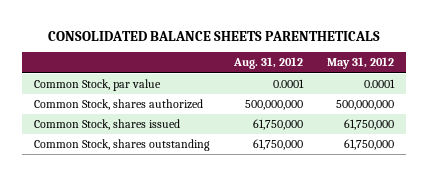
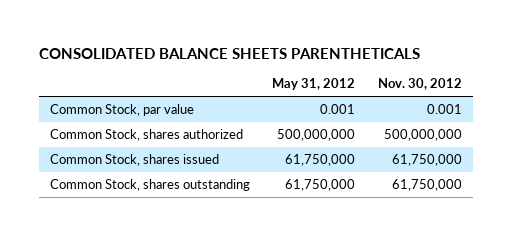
[233,57,304,70] Aug. 31, 2012 -> none
none -> [377,78,462,91] Nov. 30, 2012
[363,79,395,89] 0.0001 -> [320,103,356,114] 0.001

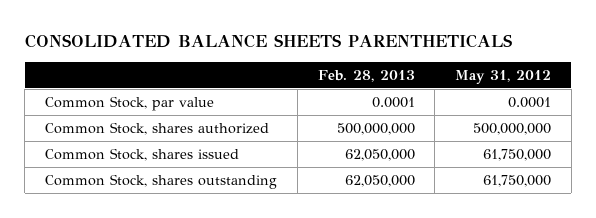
[377,78,462,91] Nov. 30, 2012 -> none
none -> [317,69,415,82] Feb. 28, 2013
[320,103,356,114] 0.001 -> [508,96,552,108] 0.0001

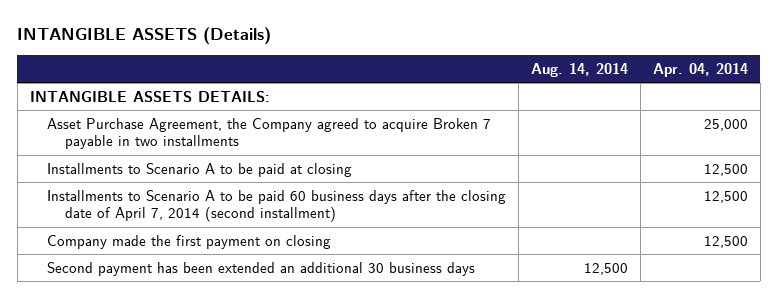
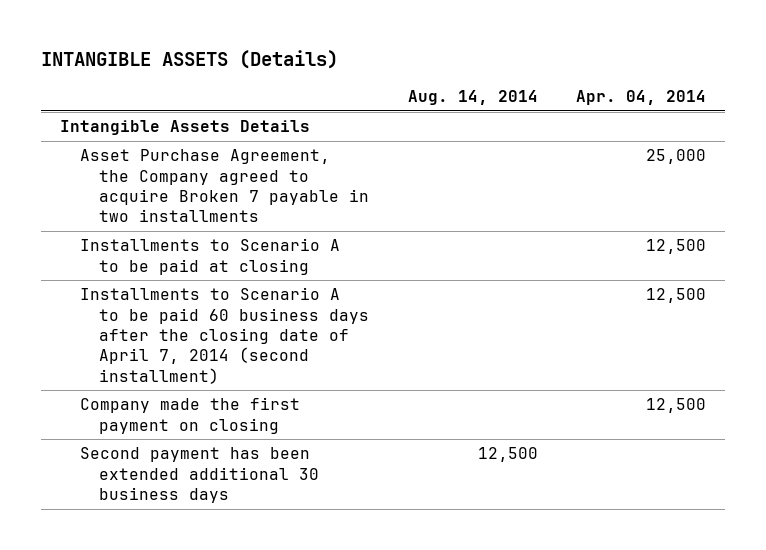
[29,90,270,102] INTANGIBLE ASSETS DETAILS: -> [59,120,310,136] Intangible Assets Details
[47,261,476,276] Second payment has been extended an additional 30 business days -> [79,447,320,504] Second payment has been extended additional 30 business days

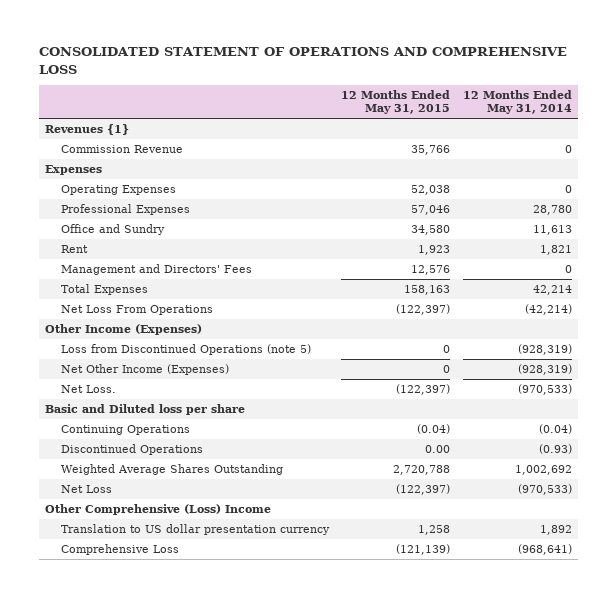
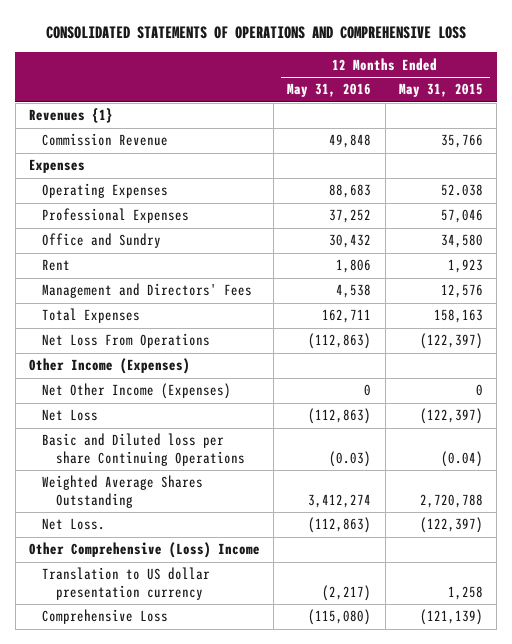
[38,47,567,74] CONSOLIDATED STATEMENT OF OPERATIONS AND COMPREHENSIVE LOSS -> [45,25,466,39] CONSOLIDATED STATEMENTS OF OPERATIONS AND COMPREHENSIVE LOSS
[462,89,572,115] 12 Months Ended May 31, 2014 -> none
none -> [287,83,372,98] May 31, 2016
[411,185,451,196] 52,038 -> [440,184,483,197] 52.038
[60,344,311,356] Loss from Discontinued Operations (note 5) -> none
[44,404,245,416] Basic and Diluted loss per share -> none
[60,425,190,436] Continuing Operations -> none
[60,444,203,456] Discontinued Operations -> none
none -> [42,433,245,466] Basic and Diluted loss per share Continuing Operations
[60,464,283,476] Weighted Average Shares Outstanding -> [42,475,204,508] Weighted Average Shares Outstanding
[60,385,116,394] Net Loss. -> [42,518,106,531] Net Loss.

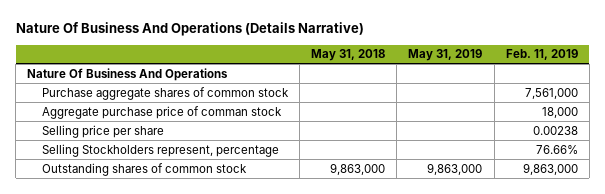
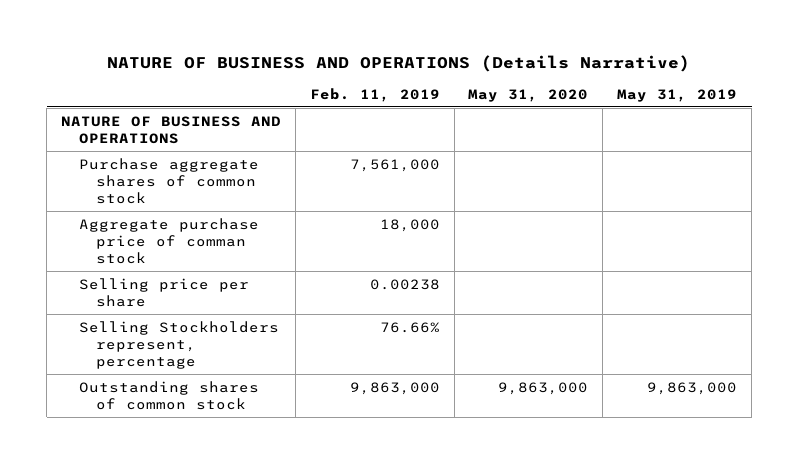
[15,22,364,37] Nature Of Business And Operations (Details Narrative) -> [107,54,691,72] NATURE OF BUSINESS AND OPERATIONS (Details Narrative)
[311,49,386,62] May 31, 2018 -> none
none -> [468,88,589,102] May 31, 2020
[27,67,229,81] Nature Of Business And Operations -> [60,115,281,144] NATURE OF BUSINESS AND OPERATIONS

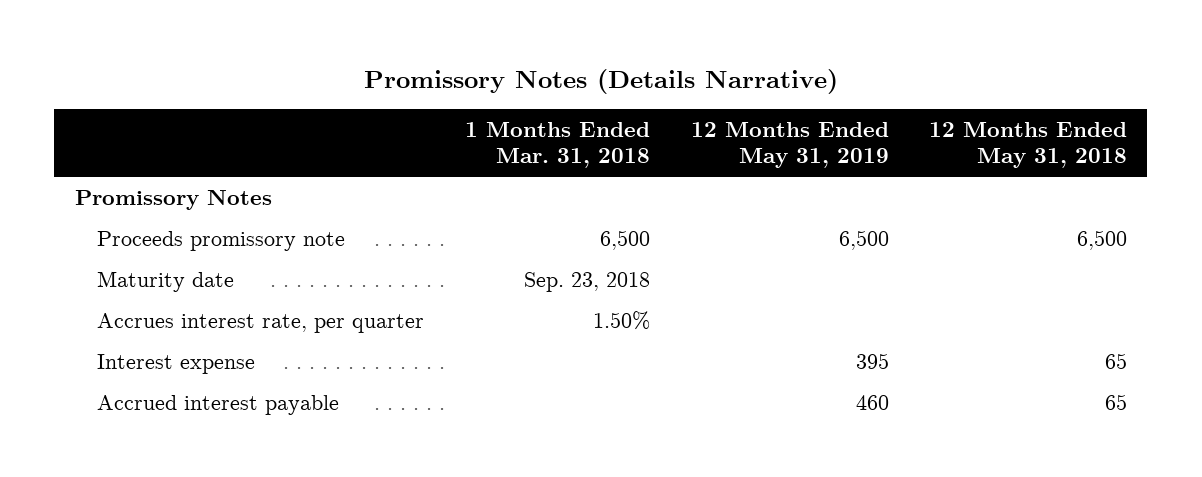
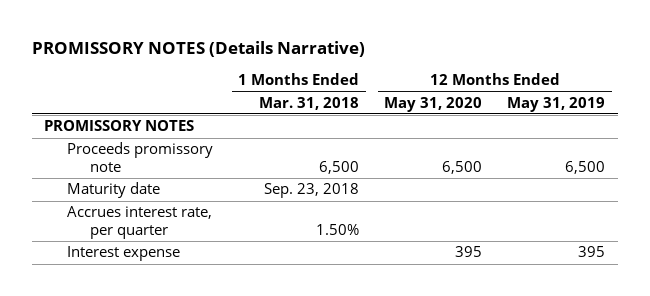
[363,68,838,94] Promissory Notes (Details Narrative) -> [31,41,365,58] PROMISSORY NOTES (Details Narrative)
[929,122,1128,169] 12 Months Ended May 31, 2018 -> none
none -> [384,96,483,112] May 31, 2020
[74,189,272,210] Promissory Notes -> [44,120,195,132] PROMISSORY NOTES
[97,394,340,415] Accrued interest payable -> none

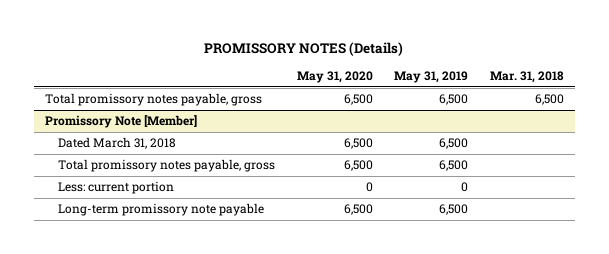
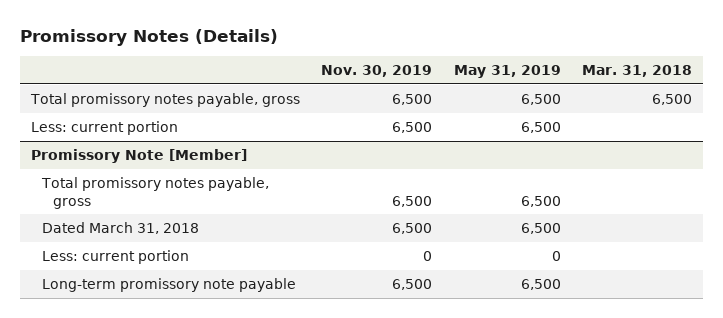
[204,41,404,56] PROMISSORY NOTES (Details) -> [19,29,278,47] Promissory Notes (Details)
[296,70,373,83] May 31, 2020 -> none
none -> [321,65,433,78] Nov. 30, 2019
none -> [30,121,178,136] Less: current portion
[57,137,176,150] Dated March 31, 2018 -> [42,222,200,235] Dated March 31, 2018

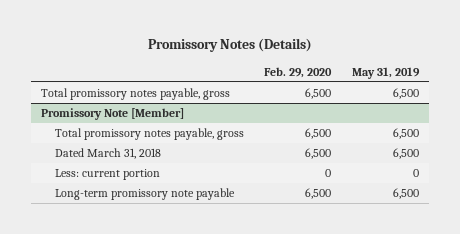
[321,65,433,78] Nov. 30, 2019 -> none
[582,65,693,78] Mar. 31, 2018 -> none
none -> [264,66,333,78] Feb. 29, 2020
[30,121,178,136] Less: current portion -> none

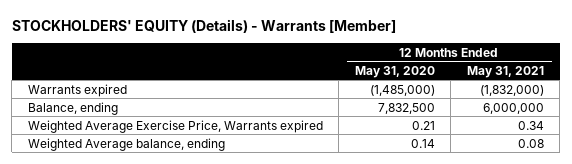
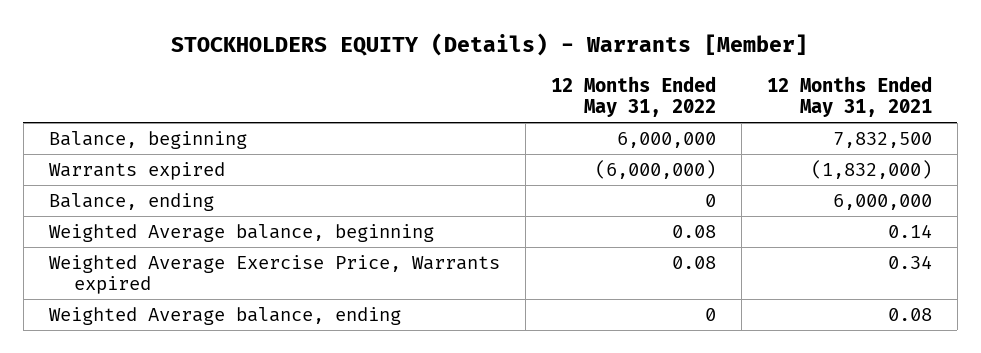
[11,18,396,33] STOCKHOLDERS' EQUITY (Details) - Warrants [Member] -> [171,32,809,56] STOCKHOLDERS EQUITY (Details) - Warrants [Member]
[354,65,435,78] May 31, 2020 -> none
none -> [550,76,716,118] 12 Months Ended May 31, 2022
none -> [48,130,247,149] Balance, beginning
none -> [48,223,434,242] Weighted Average balance, beginning

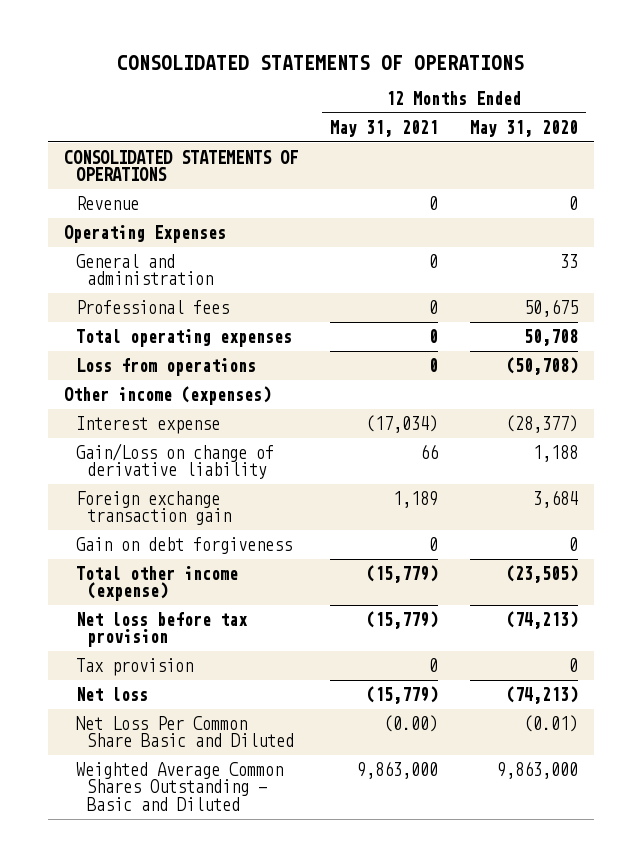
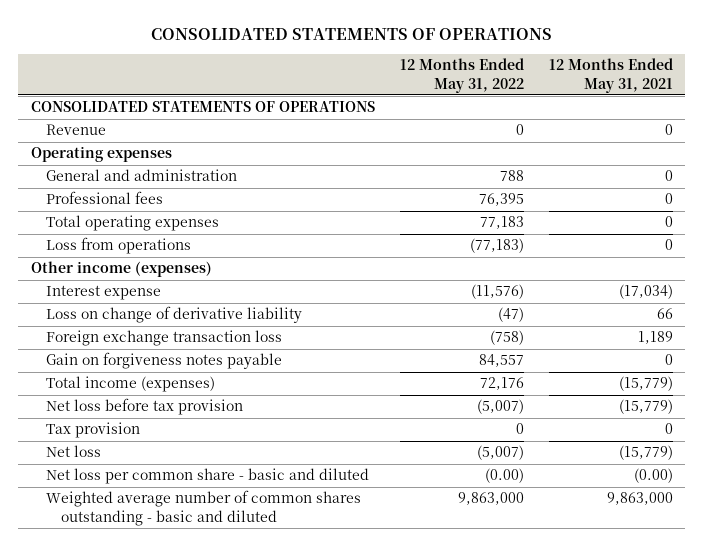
[470,119,579,137] May 31, 2020 -> none
none -> [399,58,524,93] 12 Months Ended May 31, 2022
[64,224,227,243] Operating Expenses -> [30,146,172,163] Operating expenses
[75,442,274,480] Gain/Loss on change of derivative liability -> [45,306,302,324] Loss on change of derivative liability
[75,490,232,526] Foreign exchange transaction gain -> [45,330,282,347] Foreign exchange transaction loss
[75,536,292,554] Gain on debt forgiveness -> [45,352,282,370] Gain on forgiveness notes payable
[75,565,238,602] Total other income (expense) -> [45,376,215,393] Total income (expenses)
[75,715,295,748] Net Loss Per Common Share Basic and Diluted -> [45,468,369,485] Net loss per common share - basic and diluted
[75,761,283,811] Weighted Average Common Shares Outstanding - Basic and Diluted -> [45,490,361,526] Weighted average number of common shares outstanding - basic and diluted

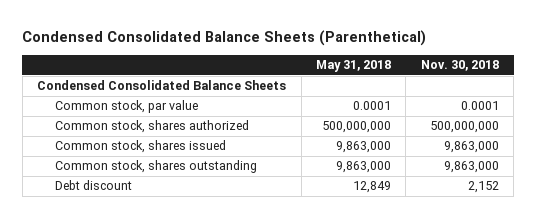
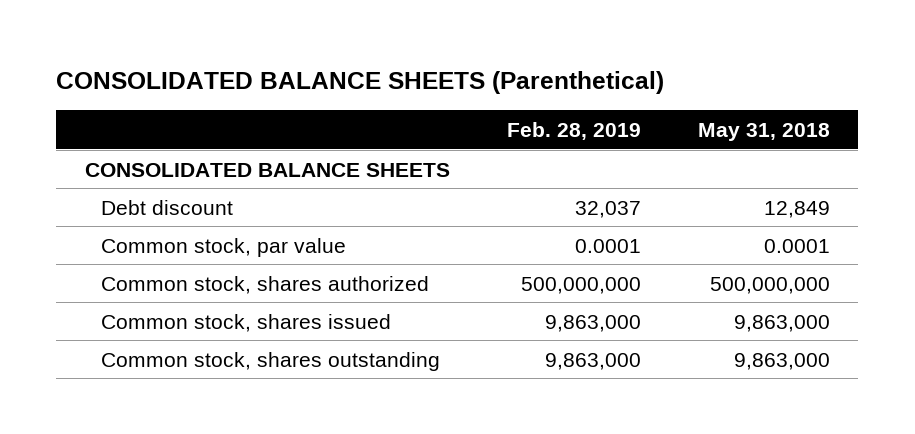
[22,30,427,47] Condensed Consolidated Balance Sheets (Parenthetical) -> [56,71,665,95] CONSOLIDATED BALANCE SHEETS (Parenthetical)
[420,60,499,72] Nov. 30, 2018 -> none
none -> [506,121,641,140] Feb. 28, 2019
[37,80,287,91] Condensed Consolidated Balance Sheets -> [84,162,450,177] CONSOLIDATED BALANCE SHEETS
[55,180,133,191] Debt discount -> [101,199,234,215] Debt discount

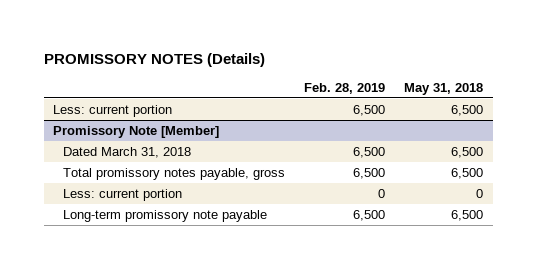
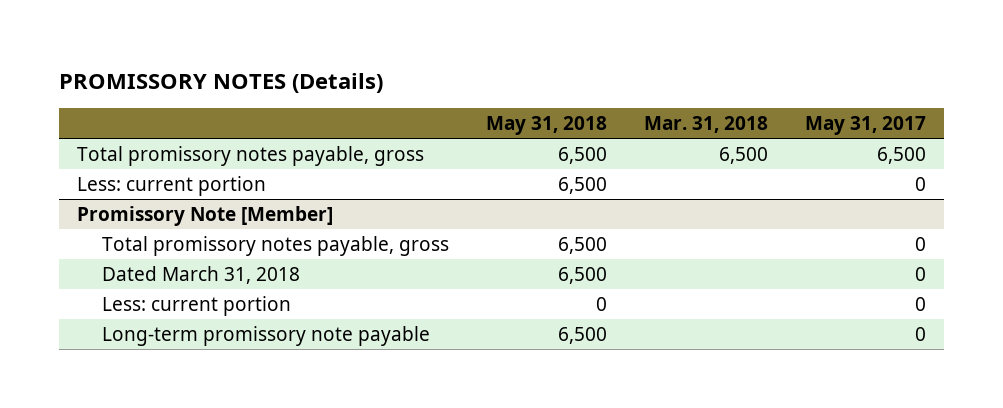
[304,82,386,94] Feb. 28, 2019 -> none
none -> [643,116,768,134] Mar. 31, 2018
none -> [804,116,926,136] May 31, 2017
none -> [77,145,425,166] Total promissory notes payable, gross
[63,147,192,159] Dated March 31, 2018 -> [102,265,301,284] Dated March 31, 2018

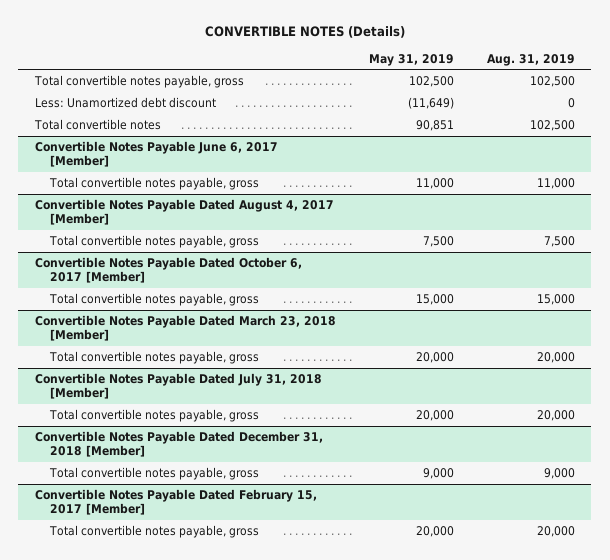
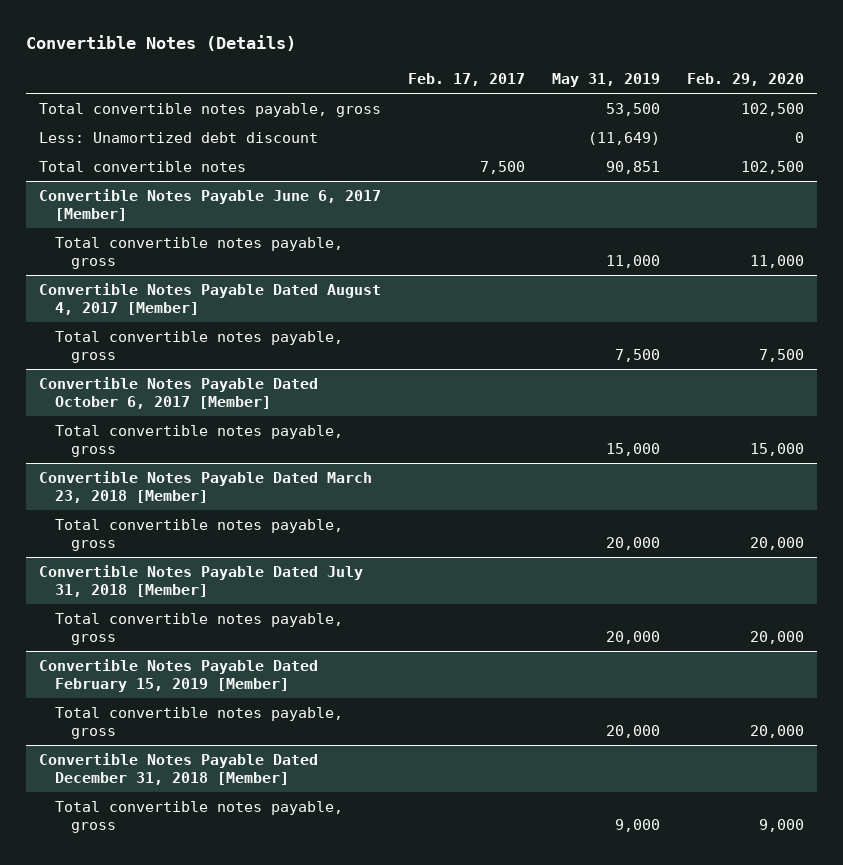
[204,26,405,39] CONVERTIBLE NOTES (Details) -> [25,35,296,52] Convertible Notes (Details)
[486,53,575,66] Aug. 31, 2019 -> none
none -> [408,73,526,87] Feb. 17, 2017
none -> [686,73,804,87] Feb. 29, 2020
[408,76,454,88] 102,500 -> [605,102,660,116] 53,500
none -> [39,658,319,692] Convertible Notes Payable Dated February 15, 2019 [Member]
none -> [55,706,344,739] Total convertible notes payable, gross
[34,489,317,516] Convertible Notes Payable Dated February 15, 2017 [Member] -> none
[48,525,259,539] Total convertible notes payable, gross -> none

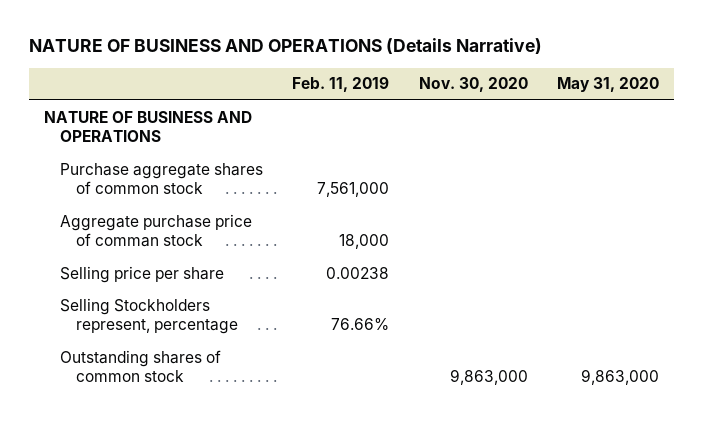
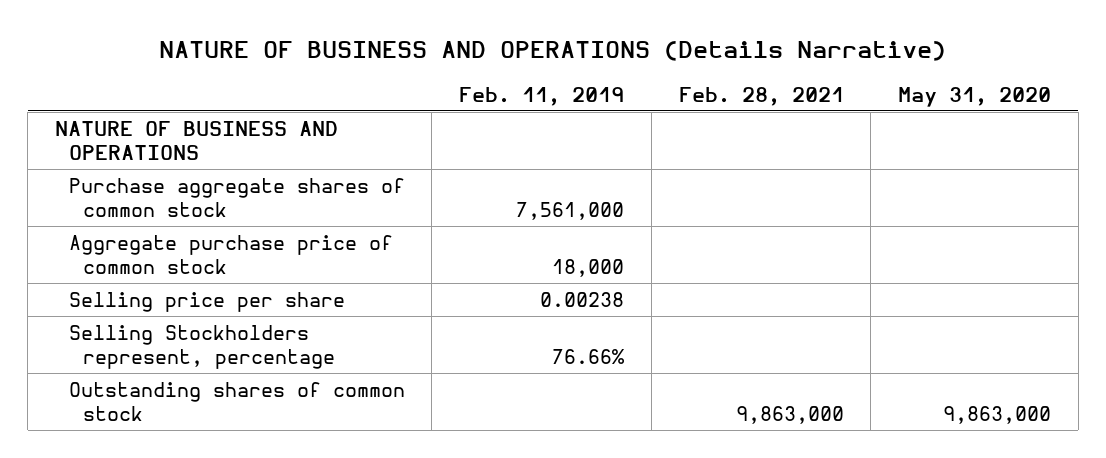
[418,77,528,93] Nov. 30, 2020 -> none
none -> [678,86,844,106] Feb. 28, 2021
[59,213,252,248] Aggregate purchase price of comman stock -> [68,234,393,274] Aggregate purchase price of common stock

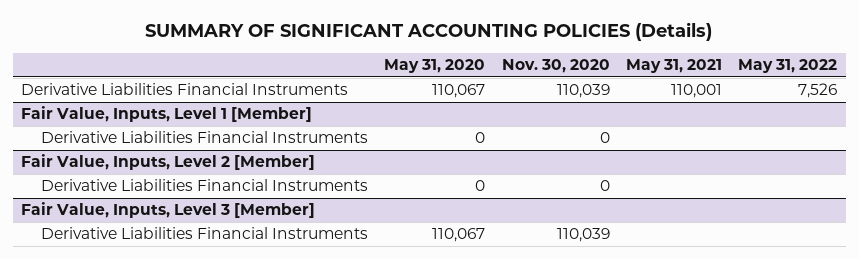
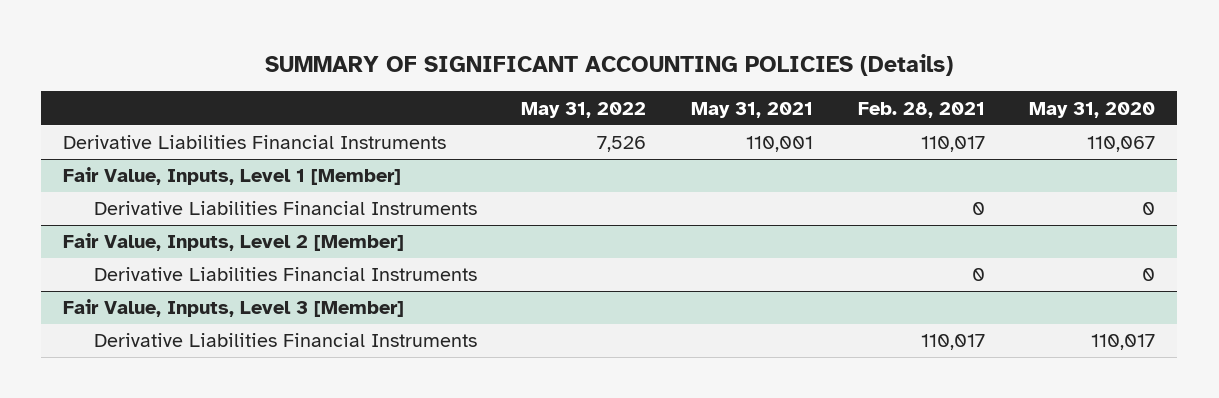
[501,59,610,74] Nov. 30, 2020 -> none
none -> [857,101,985,118] Feb. 28, 2021
[432,228,486,243] 110,067 -> [1091,334,1156,351] 110,017

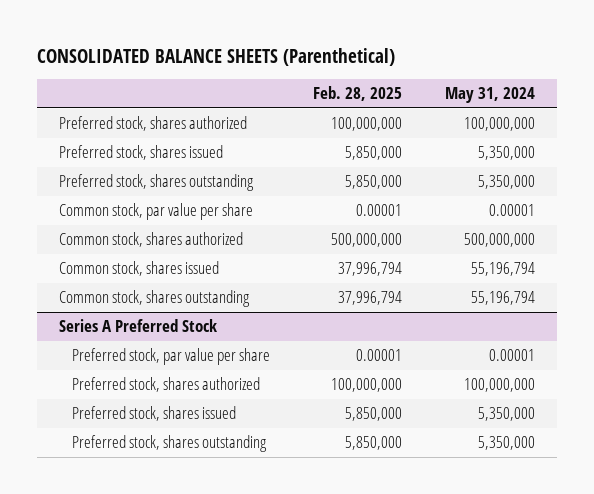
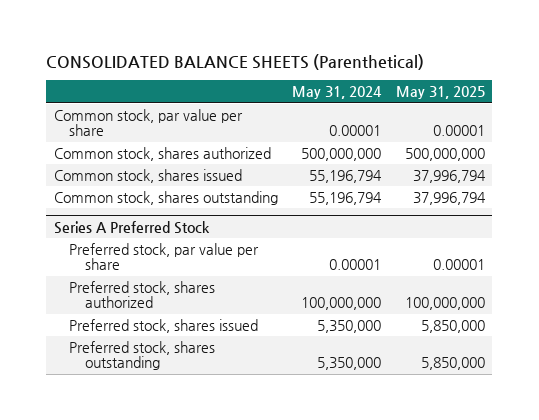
[312,86,402,102] Feb. 28, 2025 -> none
none -> [395,86,485,100] May 31, 2025
[58,116,247,132] Preferred stock, shares authorized -> none
[58,145,223,161] Preferred stock, shares issued -> none
[58,174,254,192] Preferred stock, shares outstanding -> none

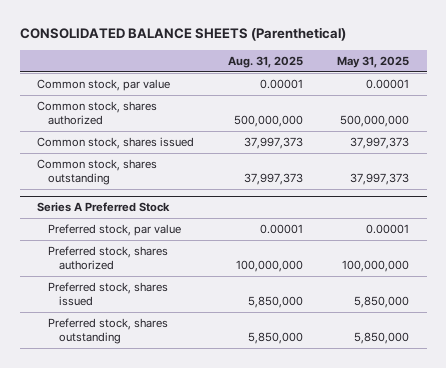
[292,86,383,100] May 31, 2024 -> none
none -> [228,55,304,68] Aug. 31, 2025
[53,108,243,137] Common stock, par value per share -> [36,79,170,92] Common stock, par value
[412,169,486,183] 37,996,794 -> [350,137,410,150] 37,997,373
[412,191,486,205] 37,996,794 -> [350,173,410,186] 37,997,373
[69,242,260,271] Preferred stock, par value per share -> [48,224,182,237] Preferred stock, par value

